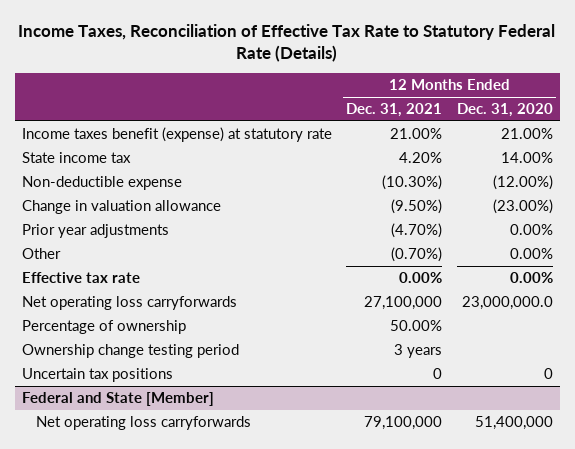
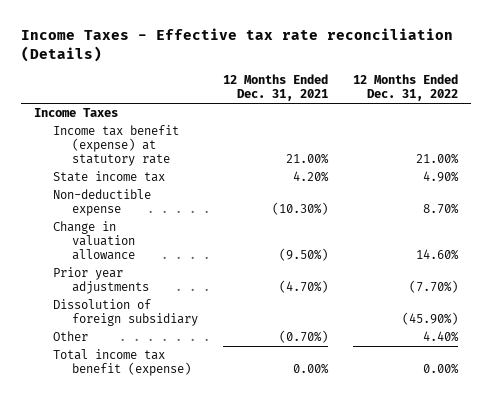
[18,24,556,63] Income Taxes, Reconciliation of Effective Tax Rate to Statutory Federal Rate (Details) -> [21,28,454,62] Income Taxes - Effective tax rate reconciliation (Details)
[456,103,553,118] Dec. 31, 2020 -> none
none -> [353,74,459,102] 12 Months Ended Dec. 31, 2022
none -> [33,108,118,118] Income Taxes
[22,126,333,142] Income taxes benefit (expense) at statutory rate -> [52,125,179,167] Income tax benefit (expense) at statutory rate
none -> [52,299,198,327] Dissolution of foreign subsidiary
[22,295,238,310] Net operating loss carryforwards -> none
[22,319,187,334] Percentage of ownership -> none
[22,343,240,358] Ownership change testing period -> none
[22,367,174,382] Uncertain tax positions -> none
[22,391,215,406] Federal and State [Member] -> none
[36,415,252,430] Net operating loss carryforwards -> none
[22,271,141,283] Effective tax rate -> [52,349,191,377] Total income tax benefit (expense)

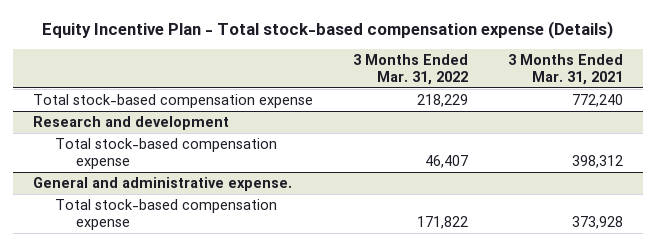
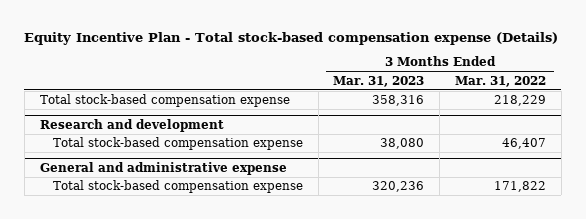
[508,54,624,86] 3 Months Ended Mar. 31, 2021 -> none
none -> [333,75,425,87] Mar. 31, 2023
[32,177,292,192] General and administrative expense. -> [39,161,287,175] General and administrative expense

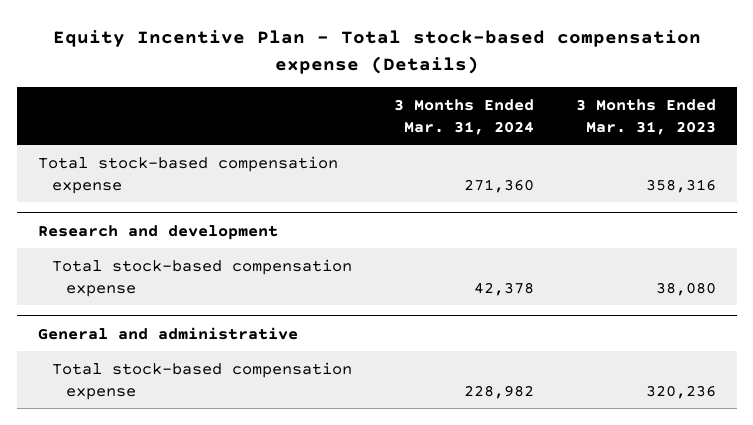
[454,75,546,87] Mar. 31, 2022 -> none
none -> [393,98,534,135] 3 Months Ended Mar. 31, 2024
[39,161,287,175] General and administrative expense -> [37,326,298,340] General and administrative

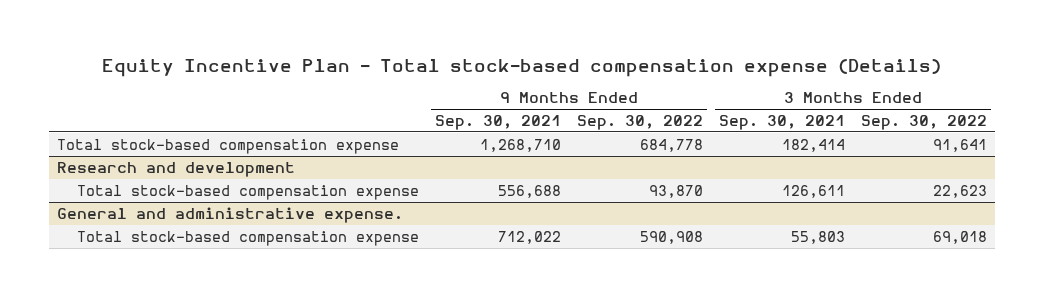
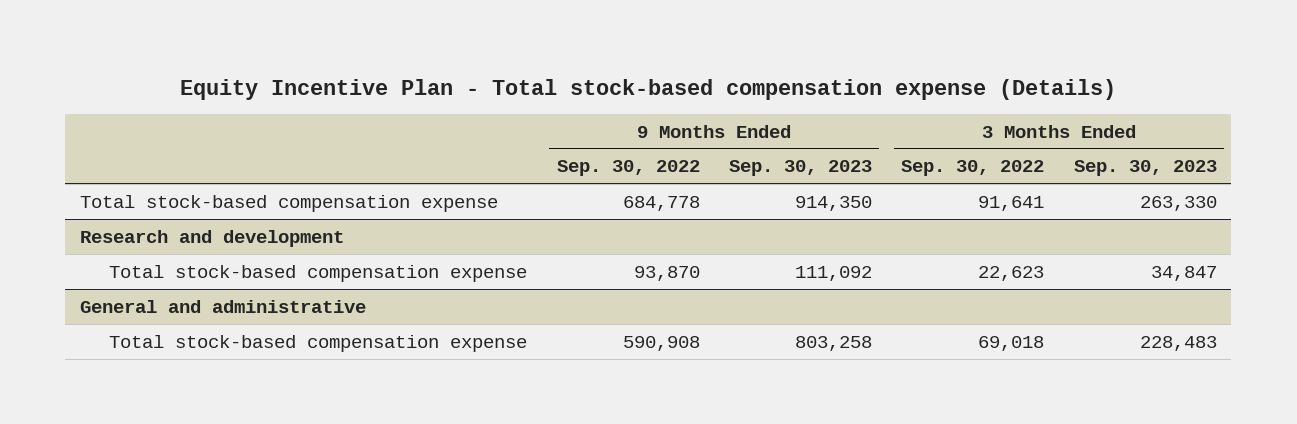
[435,115,562,131] Sep. 30, 2021 -> none
[718,115,845,131] Sep. 30, 2021 -> none
none -> [728,160,872,177] Sep. 30, 2023
none -> [1073,160,1217,177] Sep. 30, 2023
[56,206,403,223] General and administrative expense. -> [80,299,367,313] General and administrative

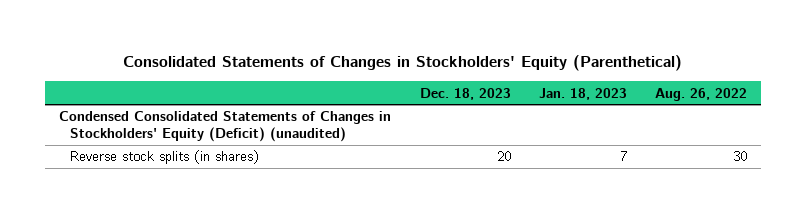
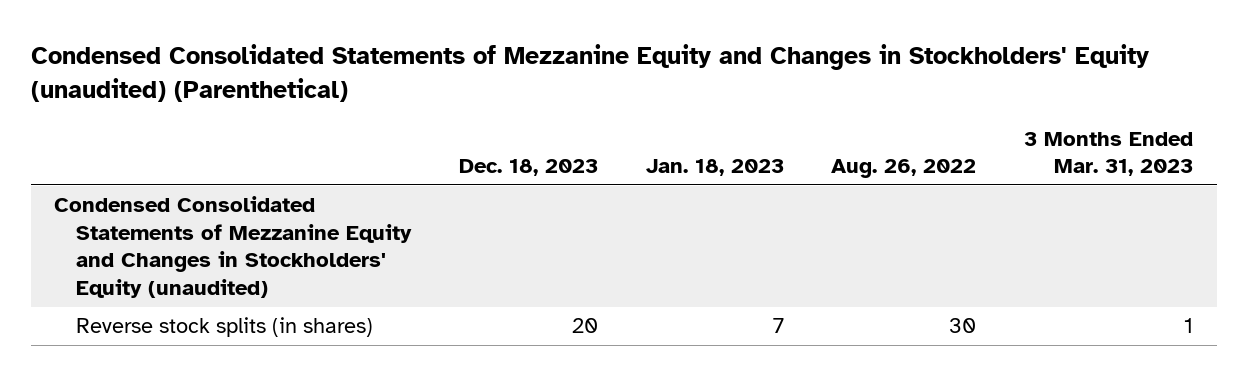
[123,55,683,72] Consolidated Statements of Changes in Stockholders' Equity (Parenthetical) -> [30,44,1149,102] Condensed Consolidated Statements of Mezzanine Equity and Changes in Stockholders' Equity (unaudited) (Parenthetical)
none -> [1024,131,1194,177] 3 Months Ended Mar. 31, 2023
[59,111,392,143] Condensed Consolidated Statements of Changes in Stockholders' Equity (Deficit) (unaudited) -> [54,196,413,299] Condensed Consolidated Statements of Mezzanine Equity and Changes in Stockholders' Equity (unaudited)

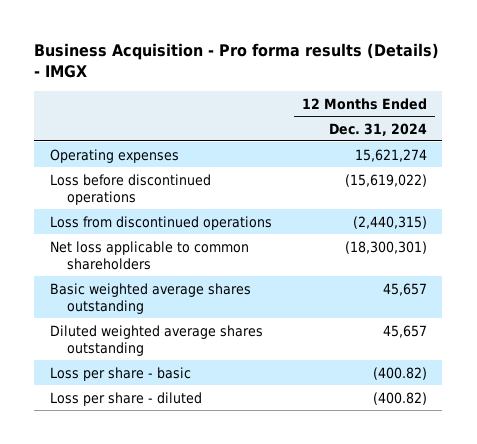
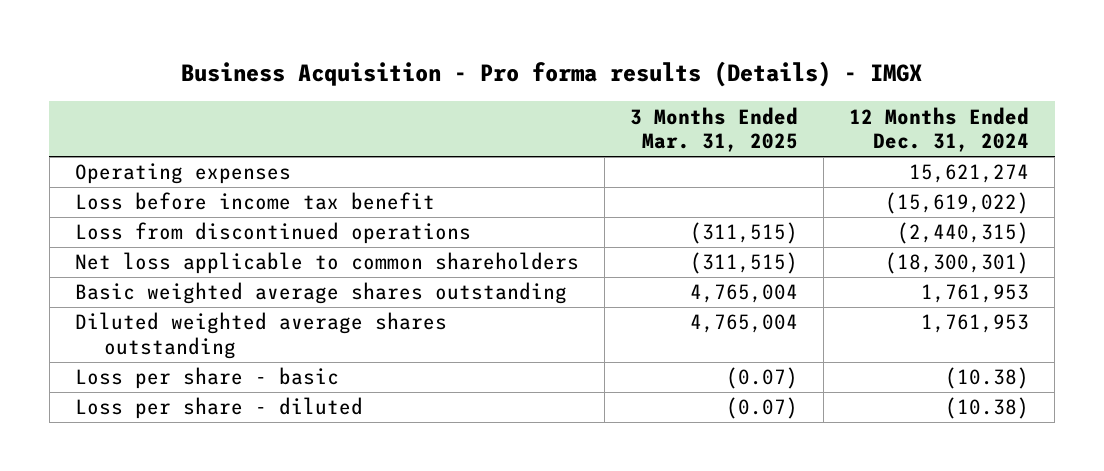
none -> [629,106,798,153] 3 Months Ended Mar. 31, 2025
[49,173,211,205] Loss before discontinued operations -> [74,192,435,211] Loss before income tax benefit
[383,282,428,296] 45,657 -> [921,284,1030,304] 1,761,953
[383,324,428,338] 45,657 -> [921,314,1030,334] 1,761,953
[373,366,428,380] (400.82) -> [945,367,1030,390] (10.38)
[373,391,428,405] (400.82) -> [945,397,1030,420] (10.38)

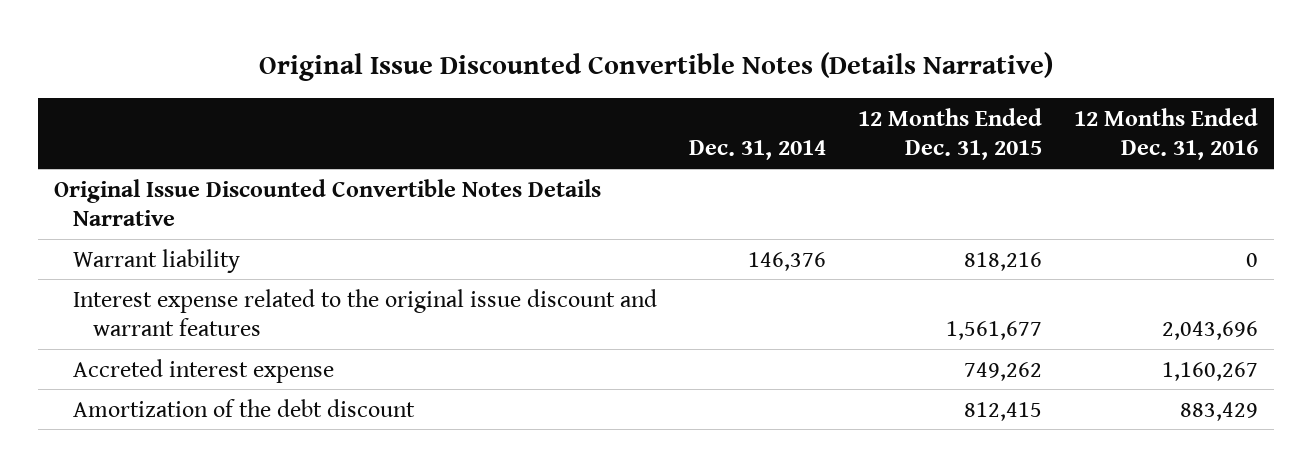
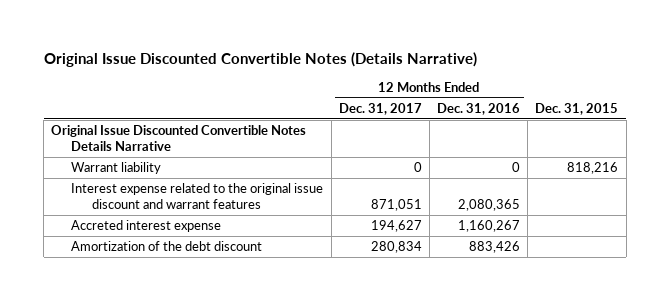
[689,140,827,161] Dec. 31, 2014 -> none
[858,107,1043,161] 12 Months Ended Dec. 31, 2015 -> none
none -> [338,102,422,115] Dec. 31, 2017
none -> [535,102,619,115] Dec. 31, 2015
[1162,321,1259,341] 2,043,696 -> [458,199,521,212] 2,080,365
[1180,401,1259,421] 883,429 -> [469,241,521,254] 883,426

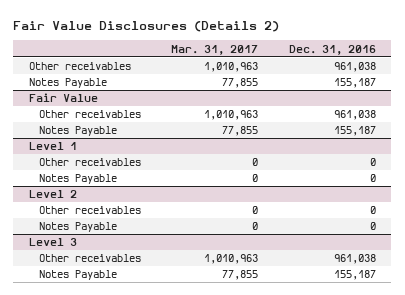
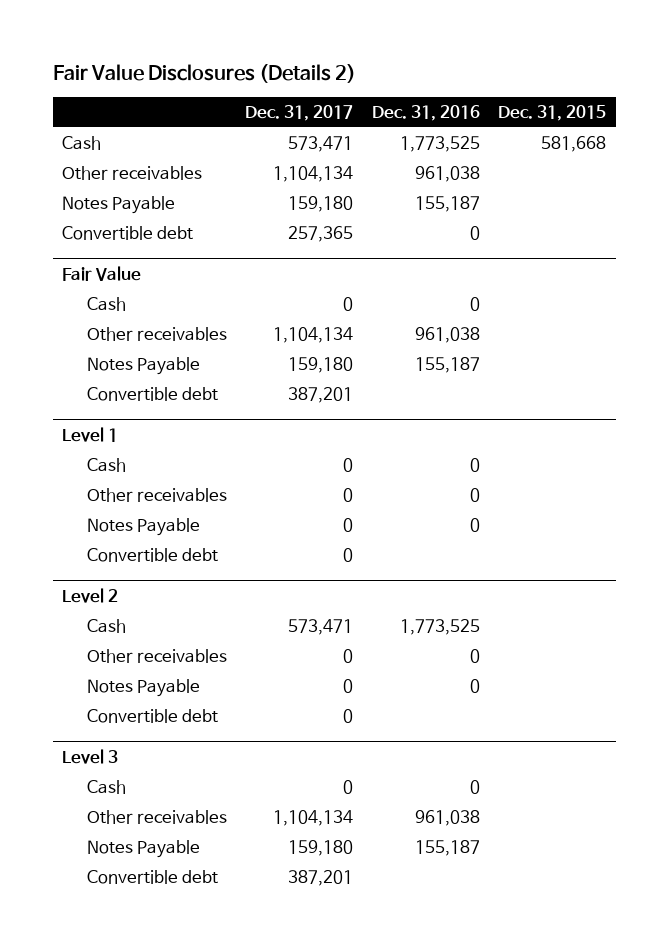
[171,44,259,55] Mar. 31, 2017 -> none
none -> [245,104,354,121] Dec. 31, 2017
none -> [498,104,607,121] Dec. 31, 2015
none -> [62,136,102,151] Cash
none -> [62,226,194,241] Convertible debt
none -> [86,297,126,312] Cash
none -> [86,387,218,402] Convertible debt
none -> [86,458,126,473] Cash
none -> [86,548,218,563] Convertible debt
none -> [86,619,126,634] Cash
none -> [86,709,218,724] Convertible debt
none -> [86,780,126,795] Cash
none -> [86,870,218,885] Convertible debt

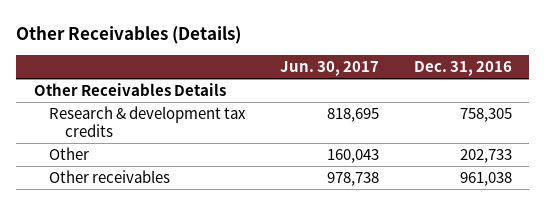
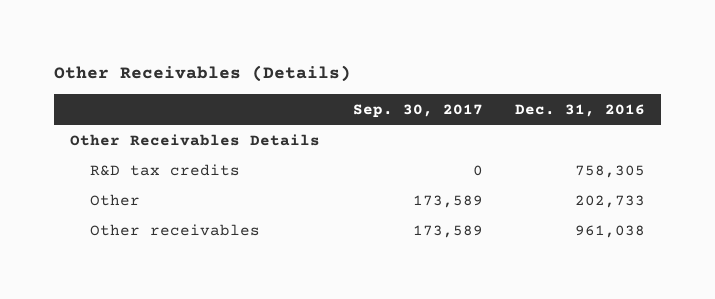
[280,60,380,76] Jun. 30, 2017 -> none
none -> [352,103,483,118] Sep. 30, 2017
[49,106,247,137] Research & development tax credits -> [90,163,241,176] R&D tax credits

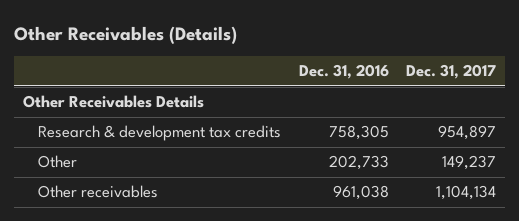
[352,103,483,118] Sep. 30, 2017 -> none
none -> [406,64,497,80] Dec. 31, 2017
[90,163,241,176] R&D tax credits -> [38,125,282,142] Research & development tax credits

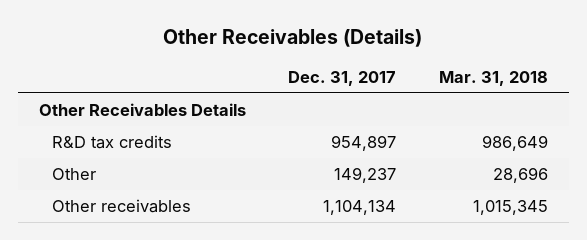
[298,64,389,80] Dec. 31, 2016 -> none
none -> [438,70,548,86] Mar. 31, 2018
[38,125,282,142] Research & development tax credits -> [51,134,172,149] R&D tax credits

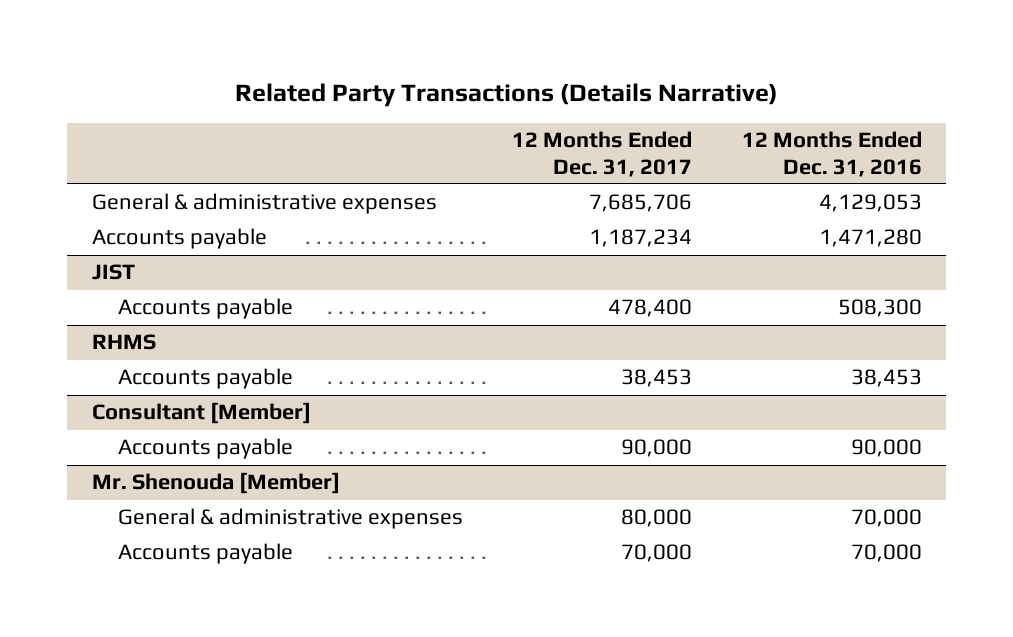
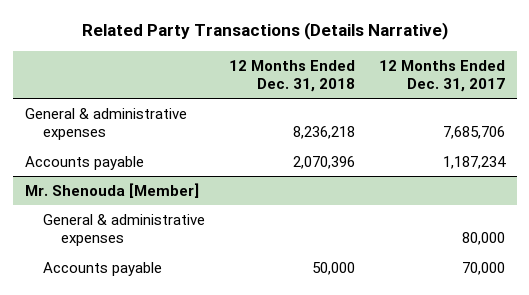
[741,131,922,177] 12 Months Ended Dec. 31, 2016 -> none
none -> [228,59,355,93] 12 Months Ended Dec. 31, 2018
[91,264,135,281] JIST -> none
[117,298,293,320] Accounts payable -> none
[91,334,156,351] RHMS -> none
[117,368,293,390] Accounts payable -> none
[91,402,311,425] Consultant [Member] -> none
[117,438,293,460] Accounts payable -> none

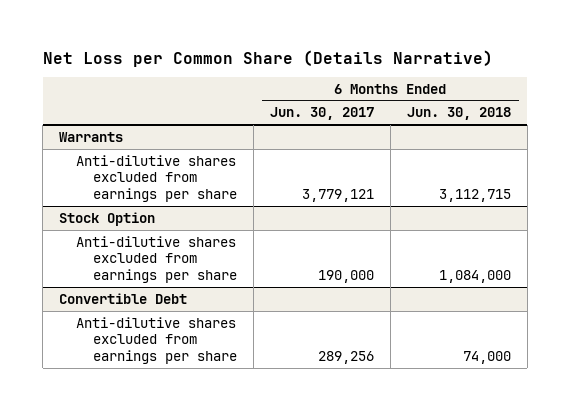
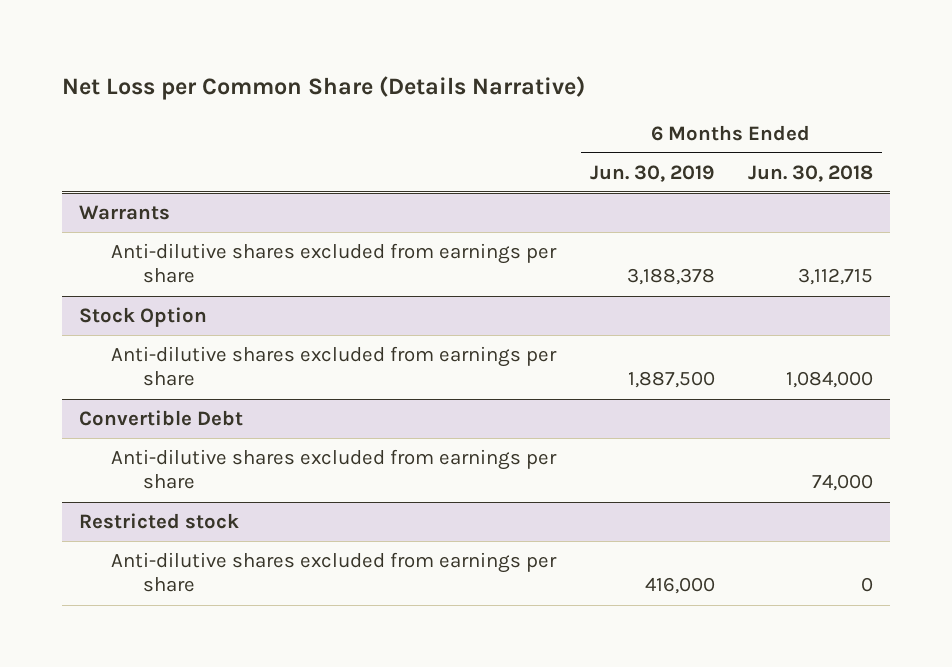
[269,107,374,121] Jun. 30, 2017 -> none
none -> [589,164,715,182] Jun. 30, 2019
none -> [79,512,240,529] Restricted stock
none -> [111,551,558,593] Anti-dilutive shares excluded from earnings per share

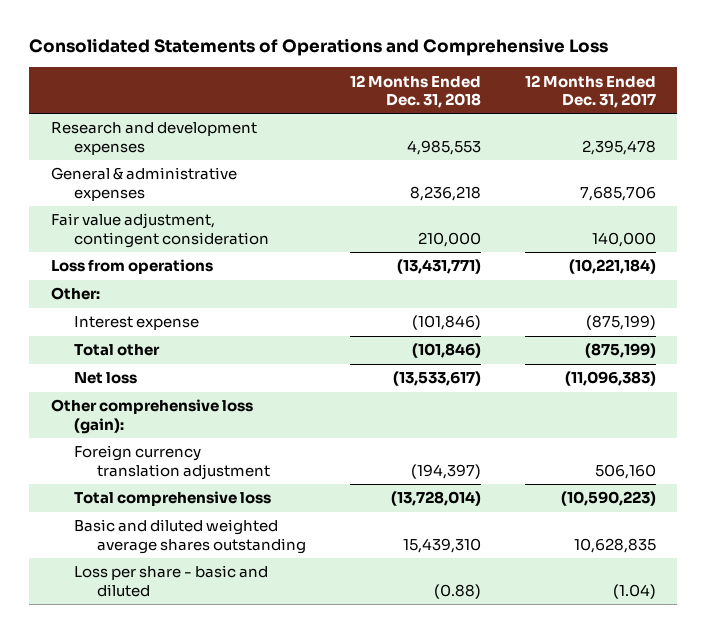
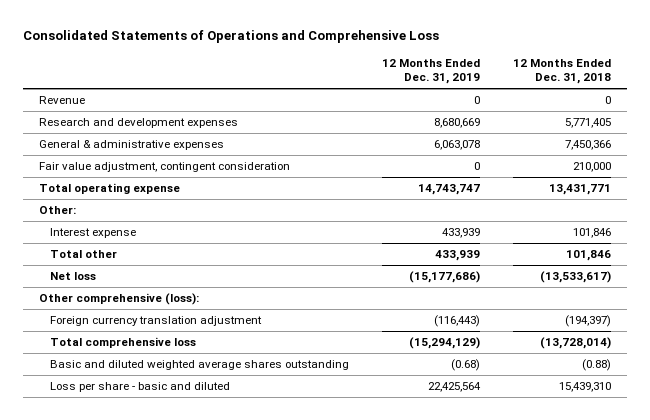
[524,74,656,108] 12 Months Ended Dec. 31, 2017 -> none
none -> [381,58,480,85] 12 Months Ended Dec. 31, 2019
none -> [38,96,85,105] Revenue
[406,139,481,155] 4,985,553 -> [564,118,611,129] 5,771,405
[409,185,481,201] 8,236,218 -> [564,140,611,151] 7,450,366
[50,259,213,275] Loss from operations -> none
none -> [38,183,180,195] Total operating expense
[411,315,481,331] (101,846) -> [572,228,611,239] 101,846
[411,343,481,359] (101,846) -> [565,250,611,262] 101,846
[50,399,253,434] Other comprehensive loss (gain): -> [38,293,199,306] Other comprehensive (loss):
[402,537,481,553] 15,439,310 -> [581,359,611,372] (0.88)
[433,583,481,599] (0.88) -> [558,382,611,393] 15,439,310

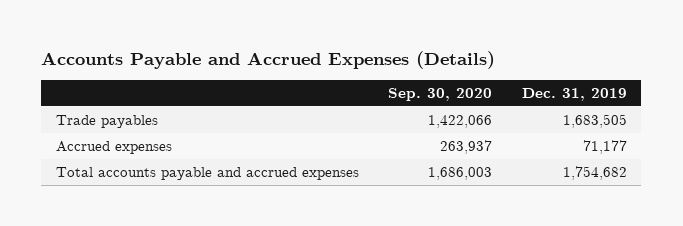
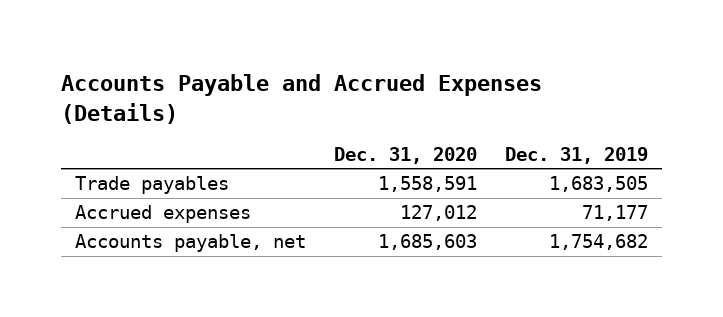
[388,87,493,101] Sep. 30, 2020 -> none
none -> [333,147,477,165] Dec. 31, 2020
[55,167,359,181] Total accounts payable and accrued expenses -> [75,234,307,253] Accounts payable, net

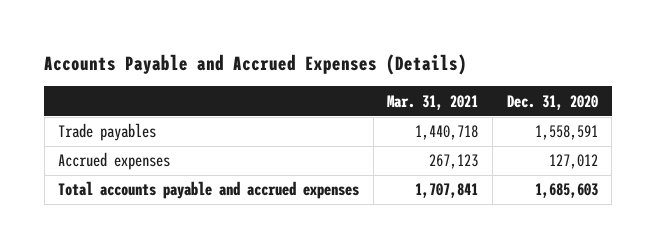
[504,147,648,165] Dec. 31, 2019 -> none
none -> [387,94,479,110] Mar. 31, 2021
[75,234,307,253] Accounts payable, net -> [58,181,360,200] Total accounts payable and accrued expenses

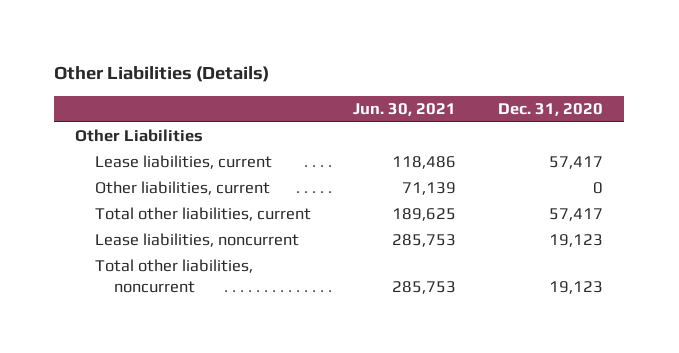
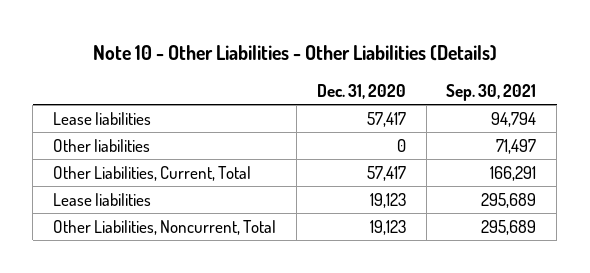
[54,66,270,83] Other Liabilities (Details) -> [92,44,497,61] Note 10 - Other Liabilities - Other Liabilities (Details)
[353,103,457,117] Jun. 30, 2021 -> none
none -> [446,83,537,101] Sep. 30, 2021
[75,129,204,143] Other Liabilities -> none
[94,155,272,170] Lease liabilities, current -> [53,111,152,125] Lease liabilities
[94,181,270,196] Other liabilities, current -> [53,138,151,152] Other liabilities
[94,207,311,222] Total other liabilities, current -> [53,165,252,181] Other Liabilities, Current, Total
[94,233,299,248] Lease liabilities, noncurrent -> [53,192,152,206] Lease liabilities
[94,259,253,293] Total other liabilities, noncurrent -> [53,219,277,235] Other Liabilities, Noncurrent, Total

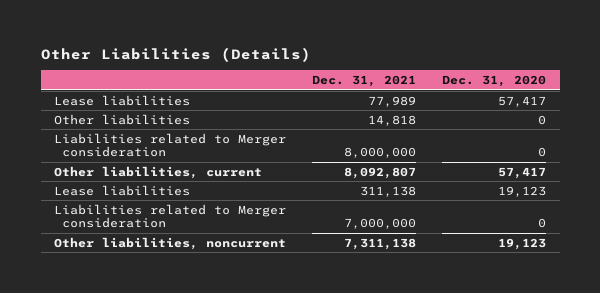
[92,44,497,61] Note 10 - Other Liabilities - Other Liabilities (Details) -> [40,46,311,62] Other Liabilities (Details)
[446,83,537,101] Sep. 30, 2021 -> none
none -> [312,75,417,88] Dec. 31, 2021
none -> [53,132,286,158] Liabilities related to Merger consideration
[53,165,252,181] Other Liabilities, Current, Total -> [53,165,262,179] Other liabilities, current
none -> [53,203,286,229] Liabilities related to Merger consideration
[53,219,277,235] Other Liabilities, Noncurrent, Total -> [53,236,286,250] Other liabilities, noncurrent

